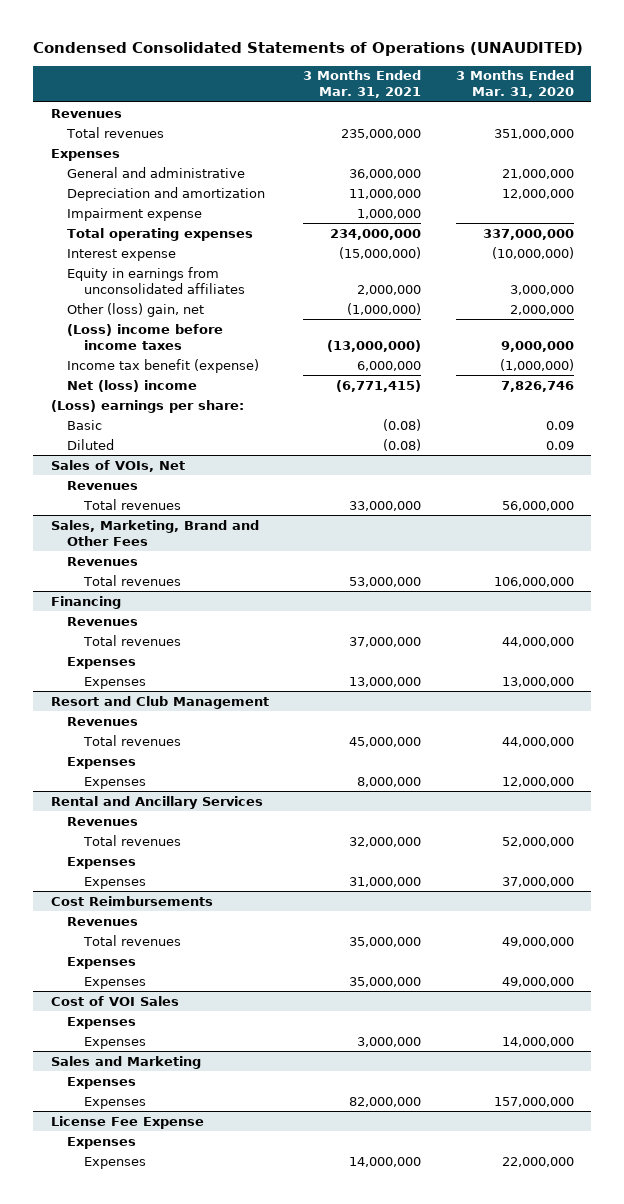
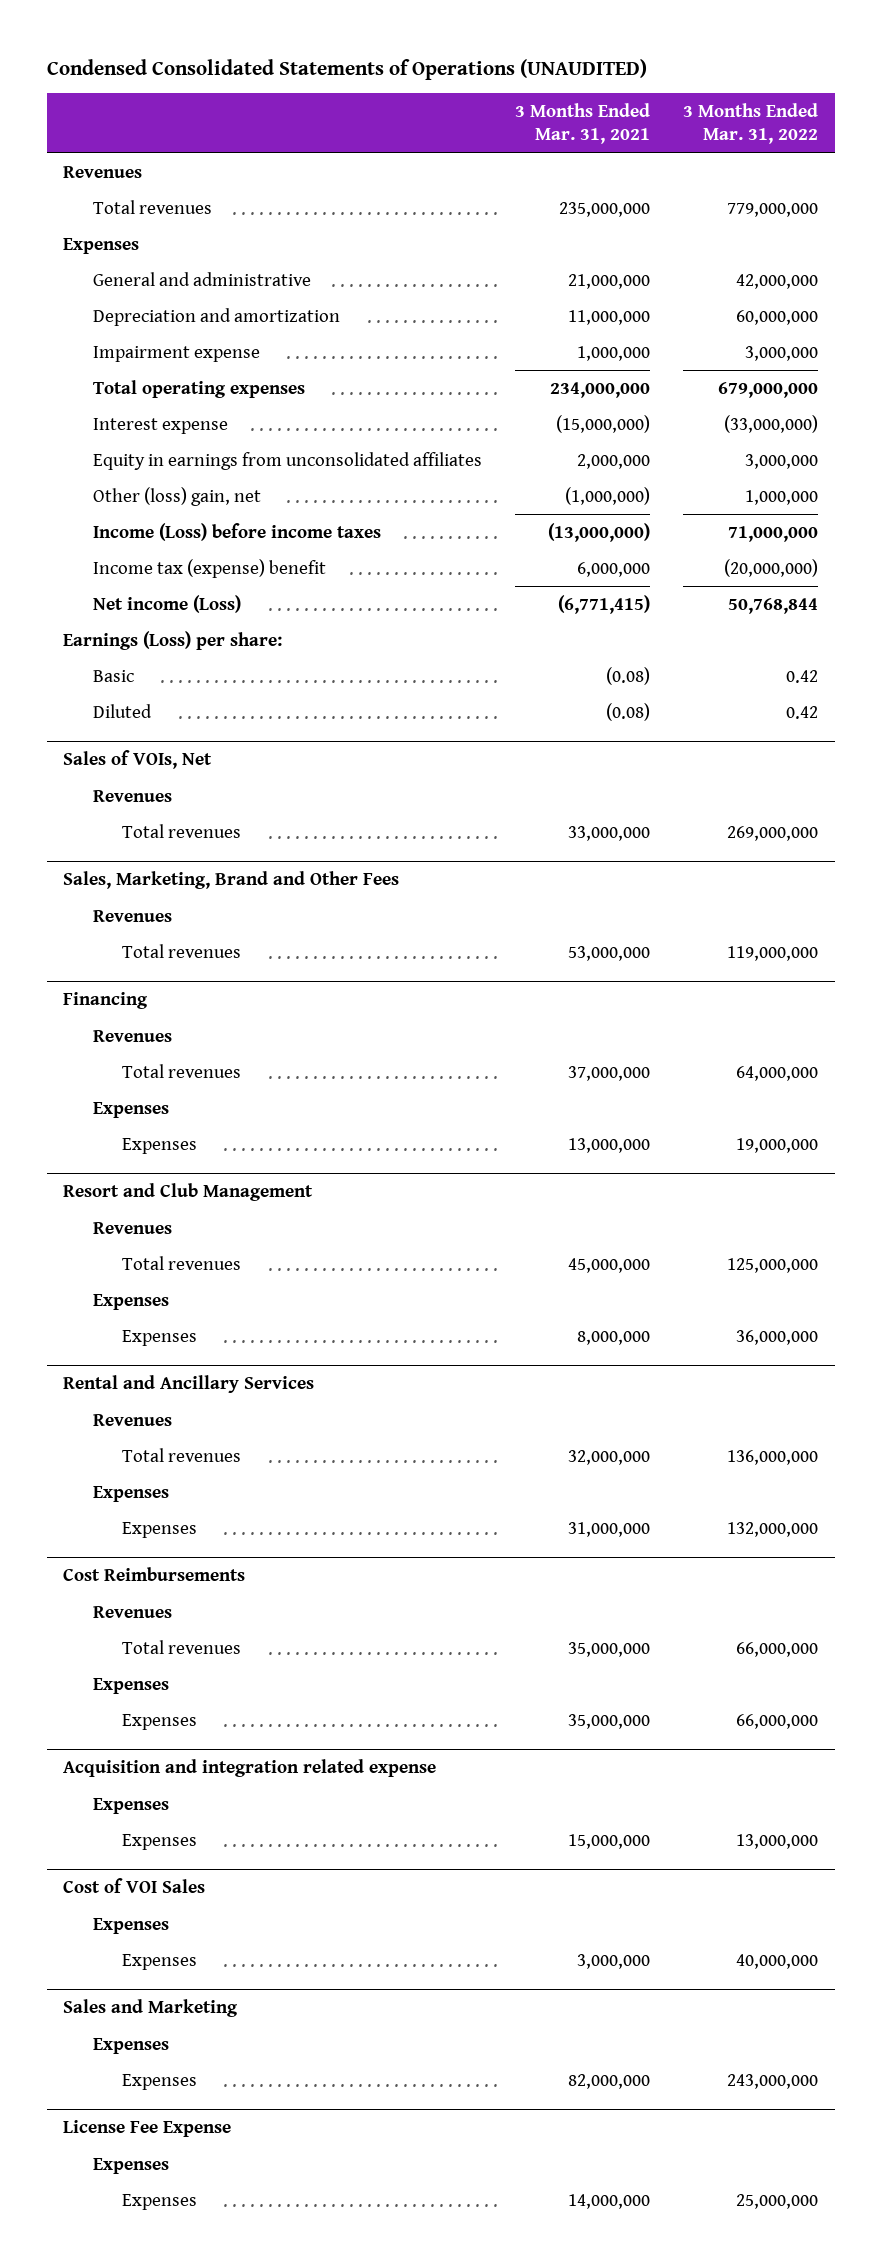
[455,70,574,99] 3 Months Ended Mar. 31, 2020 -> none
none -> [683,103,819,145] 3 Months Ended Mar. 31, 2022
[349,168,422,179] 36,000,000 -> [568,273,651,289] 21,000,000
[67,323,224,350] (Loss) income before income taxes -> [92,522,381,541] Income (Loss) before income taxes
[67,358,260,373] Income tax benefit (expense) -> [92,558,326,578] Income tax (expense) benefit
[67,379,198,392] Net (loss) income -> [92,594,241,613] Net income (Loss)
[50,399,244,413] (Loss) earnings per share: -> [63,630,283,650] Earnings (Loss) per share:
none -> [63,1759,437,1778] Acquisition and integration related expense
none -> [92,1797,169,1814] Expenses
none -> [122,1833,198,1850] Expenses

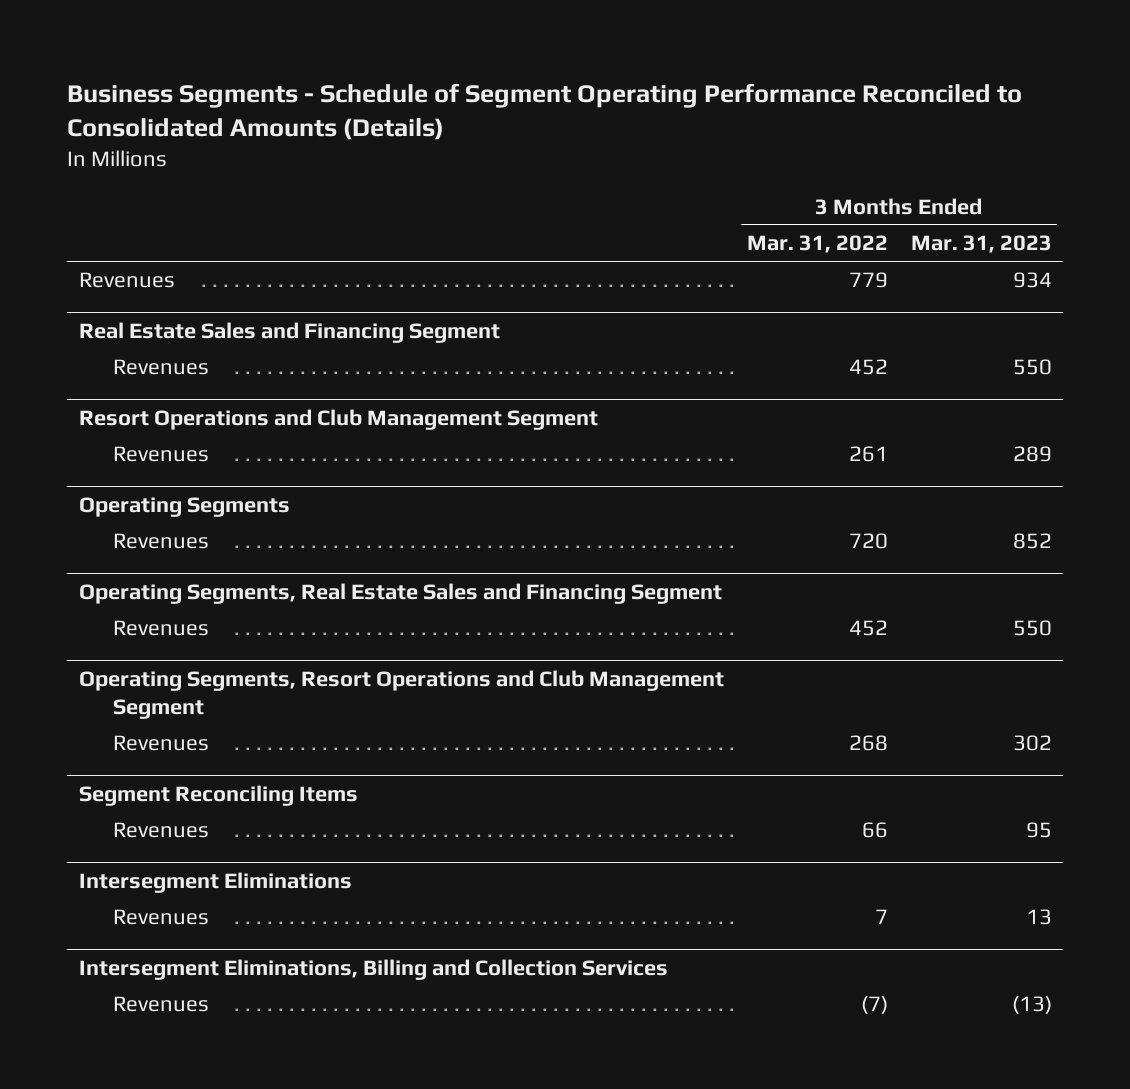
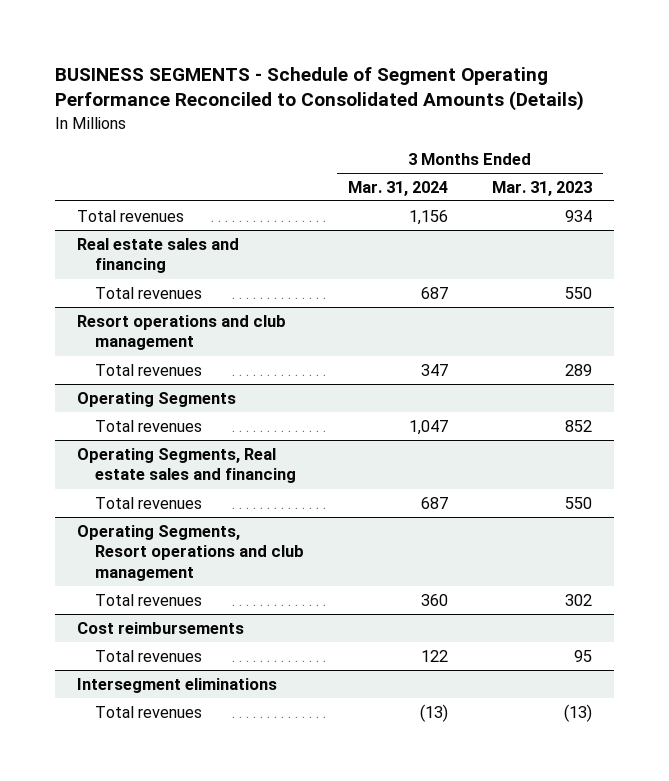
[67,82,1023,141] Business Segments - Schedule of Segment Operating Performance Reconciled to Consolidated Amounts (Details) -> [55,66,585,112] BUSINESS SEGMENTS - Schedule of Segment Operating Performance Reconciled to Consolidated Amounts (Details)
[746,235,888,254] Mar. 31, 2022 -> none
none -> [348,180,449,196] Mar. 31, 2024
[78,272,175,289] Revenues -> [76,209,184,222] Total revenues
[78,321,500,343] Real Estate Sales and Financing Segment -> [76,237,239,274] Real estate sales and financing
[112,359,209,376] Revenues -> [95,286,203,299] Total revenues
[78,408,598,430] Resort Operations and Club Management Segment -> [76,314,286,351] Resort operations and club management
[112,446,209,463] Revenues -> [95,363,203,376] Total revenues
[78,958,668,980] Intersegment Eliminations, Billing and Collection Services -> none
[112,996,209,1013] Revenues -> none
[112,533,209,550] Revenues -> [95,419,203,432] Total revenues
[78,582,722,604] Operating Segments, Real Estate Sales and Financing Segment -> [76,447,297,484] Operating Segments, Real estate sales and financing
[112,620,209,637] Revenues -> [95,496,203,509] Total revenues
[78,669,724,719] Operating Segments, Resort Operations and Club Management Segment -> [76,524,305,582] Operating Segments, Resort operations and club management
[112,735,209,752] Revenues -> [95,593,203,606] Total revenues
[78,784,358,806] Segment Reconciling Items -> [76,621,244,634] Cost reimbursements
[112,822,209,839] Revenues -> [95,649,203,662] Total revenues
[78,871,352,893] Intersegment Eliminations -> [76,677,277,693] Intersegment eliminations
[112,909,209,926] Revenues -> [95,705,203,718] Total revenues
[1025,909,1052,926] 13 -> [564,703,593,722] (13)

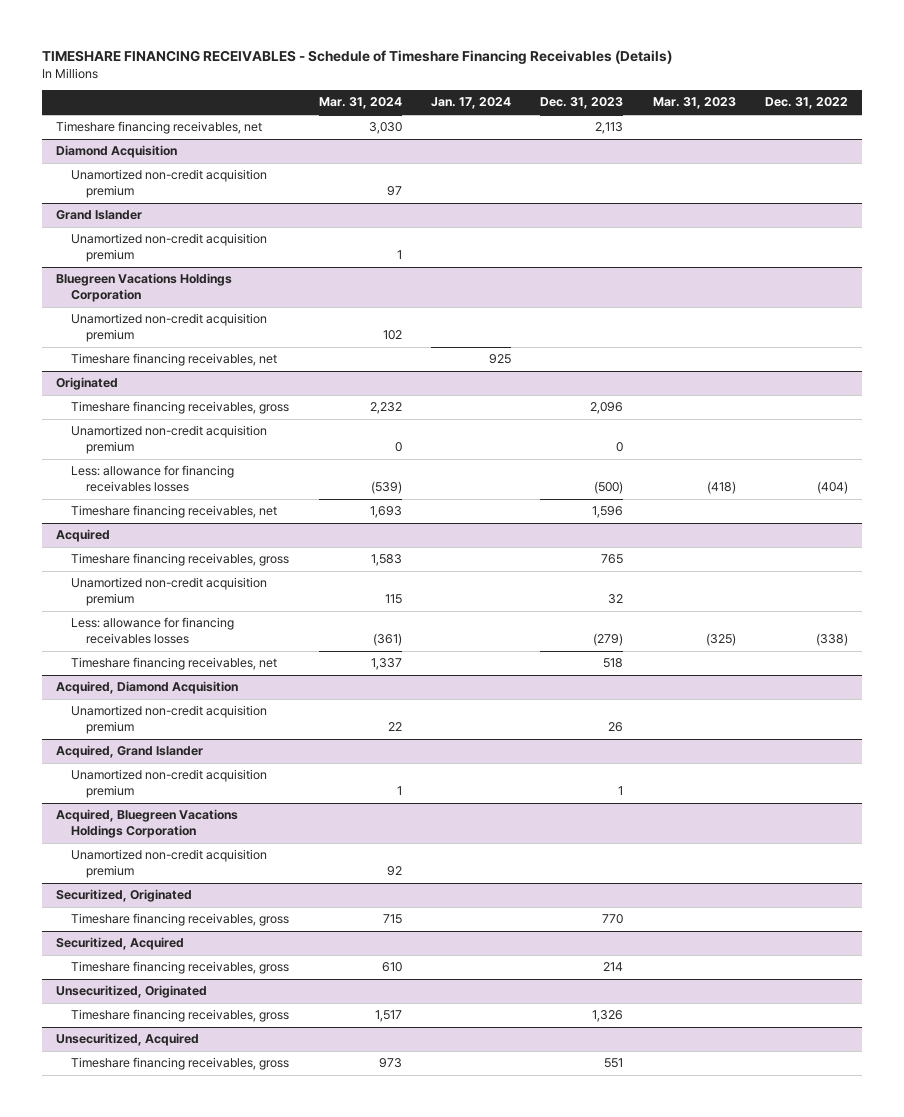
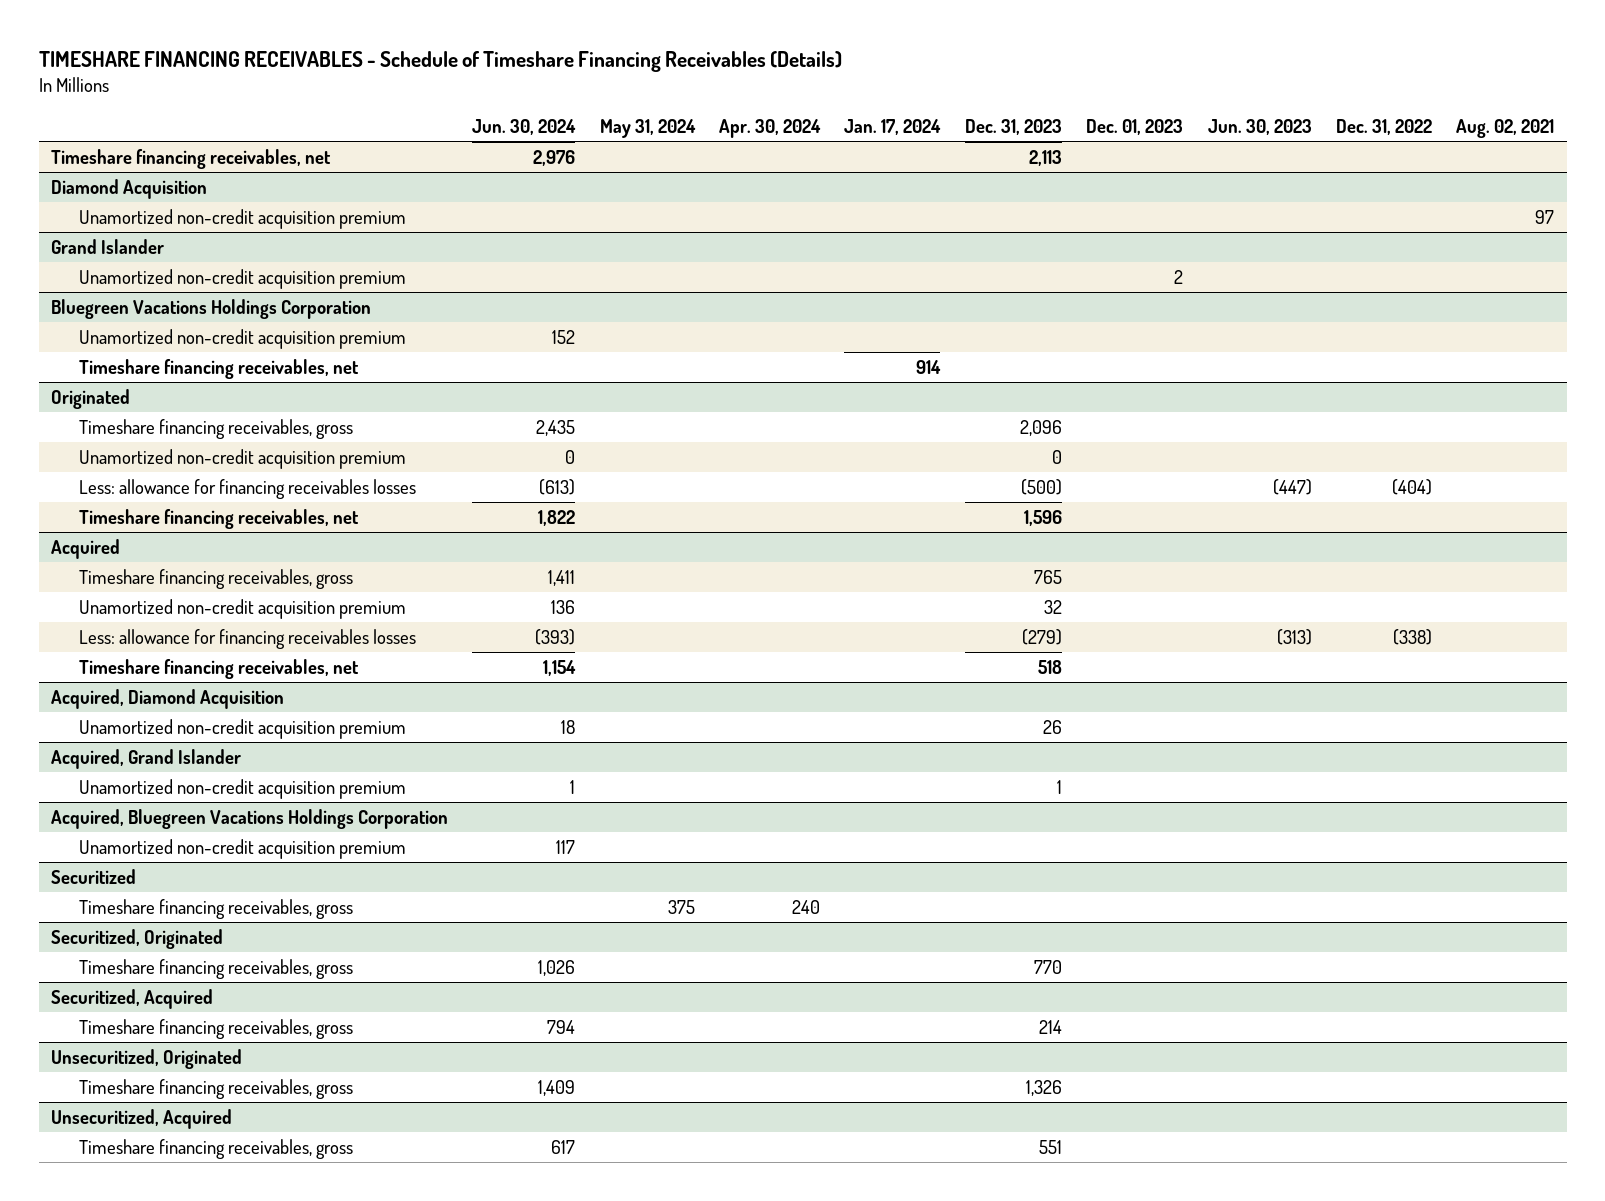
[318,97,402,110] Mar. 31, 2024 -> none
[652,97,736,110] Mar. 31, 2023 -> none
none -> [472,118,577,135] Jun. 30, 2024
none -> [599,118,696,138] May 31, 2024
none -> [719,118,822,138] Apr. 30, 2024
none -> [1086,118,1184,135] Dec. 01, 2023
none -> [1207,118,1312,135] Jun. 30, 2023
none -> [1456,118,1555,138] Aug. 02, 2021
[488,354,511,365] 925 -> [916,359,942,374] 914
none -> [50,868,136,884] Securitized
none -> [78,898,353,919] Timeshare financing receivables, gross

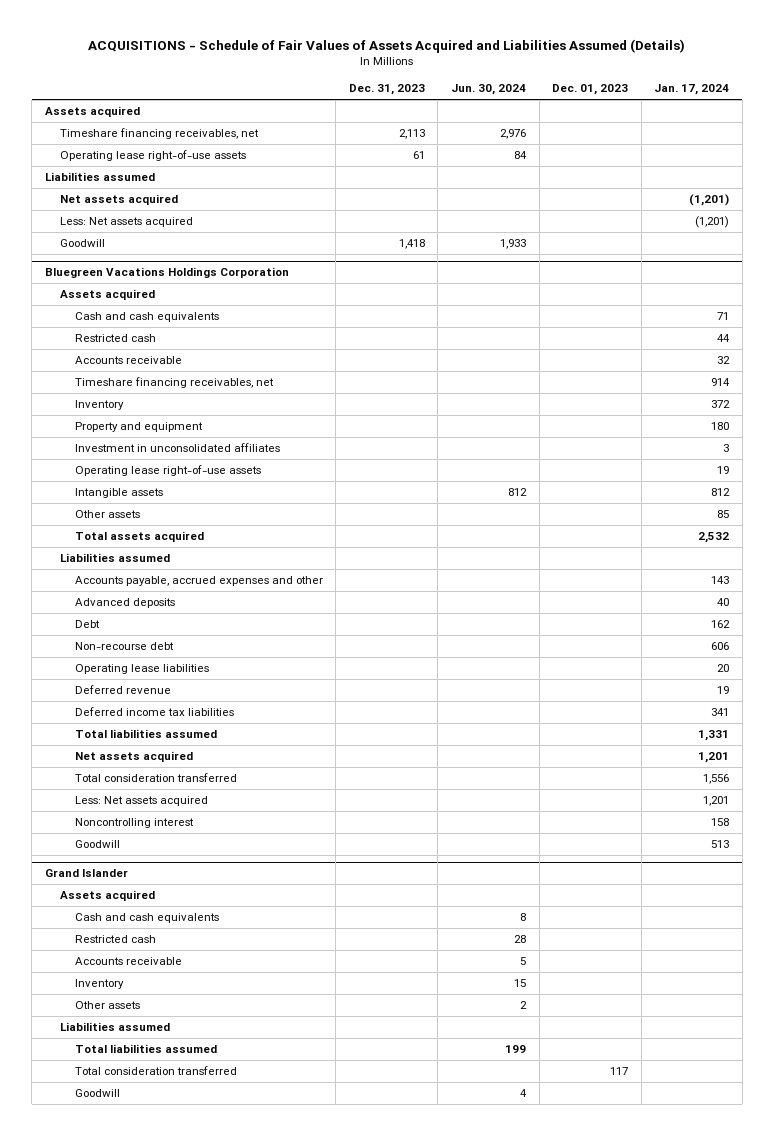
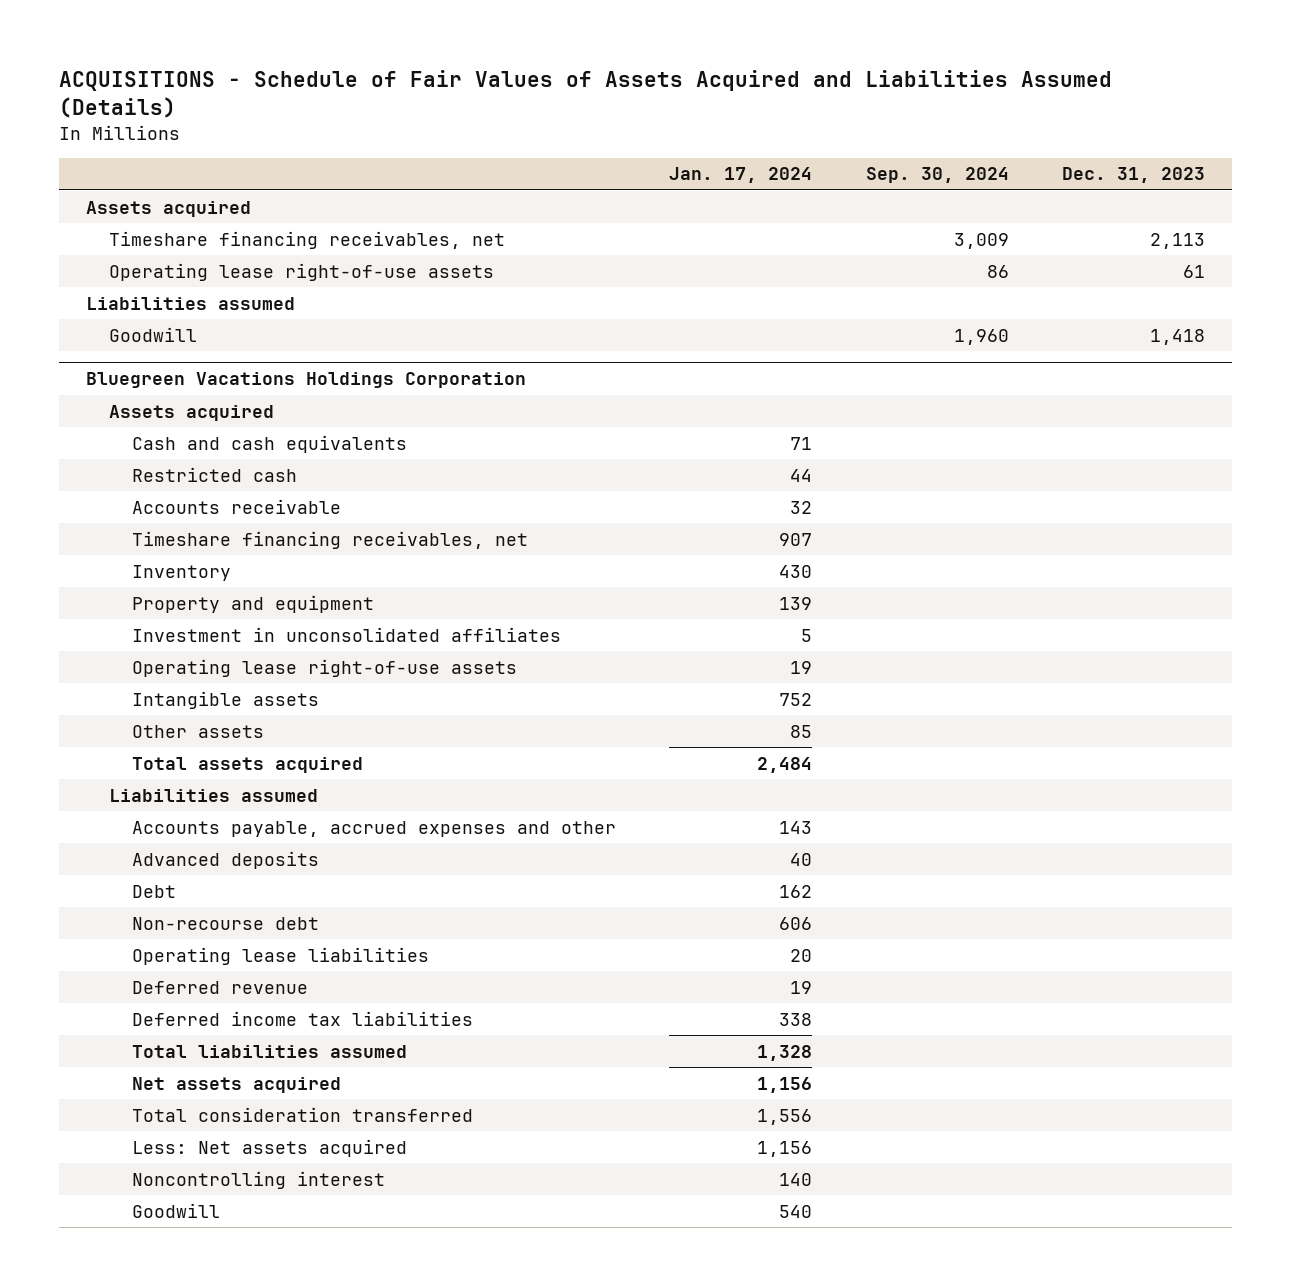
[451,84,527,96] Jun. 30, 2024 -> none
[552,84,629,96] Dec. 01, 2023 -> none
none -> [865,167,1009,184] Sep. 30, 2024
[59,194,178,206] Net assets acquired -> none
[59,217,193,228] Less: Net assets acquired -> none
[711,378,731,387] 914 -> [779,532,813,546] 907
[711,400,731,409] 372 -> [779,564,813,578] 430
[711,422,730,431] 180 -> [779,596,813,610] 139
[723,444,730,453] 3 -> [801,628,813,642] 5
[711,488,731,497] 812 -> [779,692,813,706] 752
[698,532,730,544] 2,532 -> [757,756,813,773] 2,484
[711,708,730,717] 341 -> [779,1012,813,1026] 338
[698,730,730,742] 1,331 -> [757,1044,813,1061] 1,328
[698,752,730,764] 1,201 -> [757,1076,813,1093] 1,156
[45,869,129,878] Grand Islander -> none
[59,890,155,902] Assets acquired -> none
[74,913,219,924] Cash and cash equivalents -> none
[74,935,156,944] Restricted cash -> none
[74,957,182,966] Accounts receivable -> none
[74,979,124,990] Inventory -> none
[74,1001,140,1010] Other assets -> none
[59,1022,170,1032] Liabilities assumed -> none
[74,1044,217,1054] Total liabilities assumed -> none
[74,1066,237,1076] Total consideration transferred -> none
[74,1089,120,1098] Goodwill -> none
[703,796,730,807] 1,201 -> [757,1140,813,1157] 1,156
[711,818,730,827] 158 -> [779,1172,813,1186] 140
[711,840,730,849] 513 -> [779,1204,813,1218] 540

